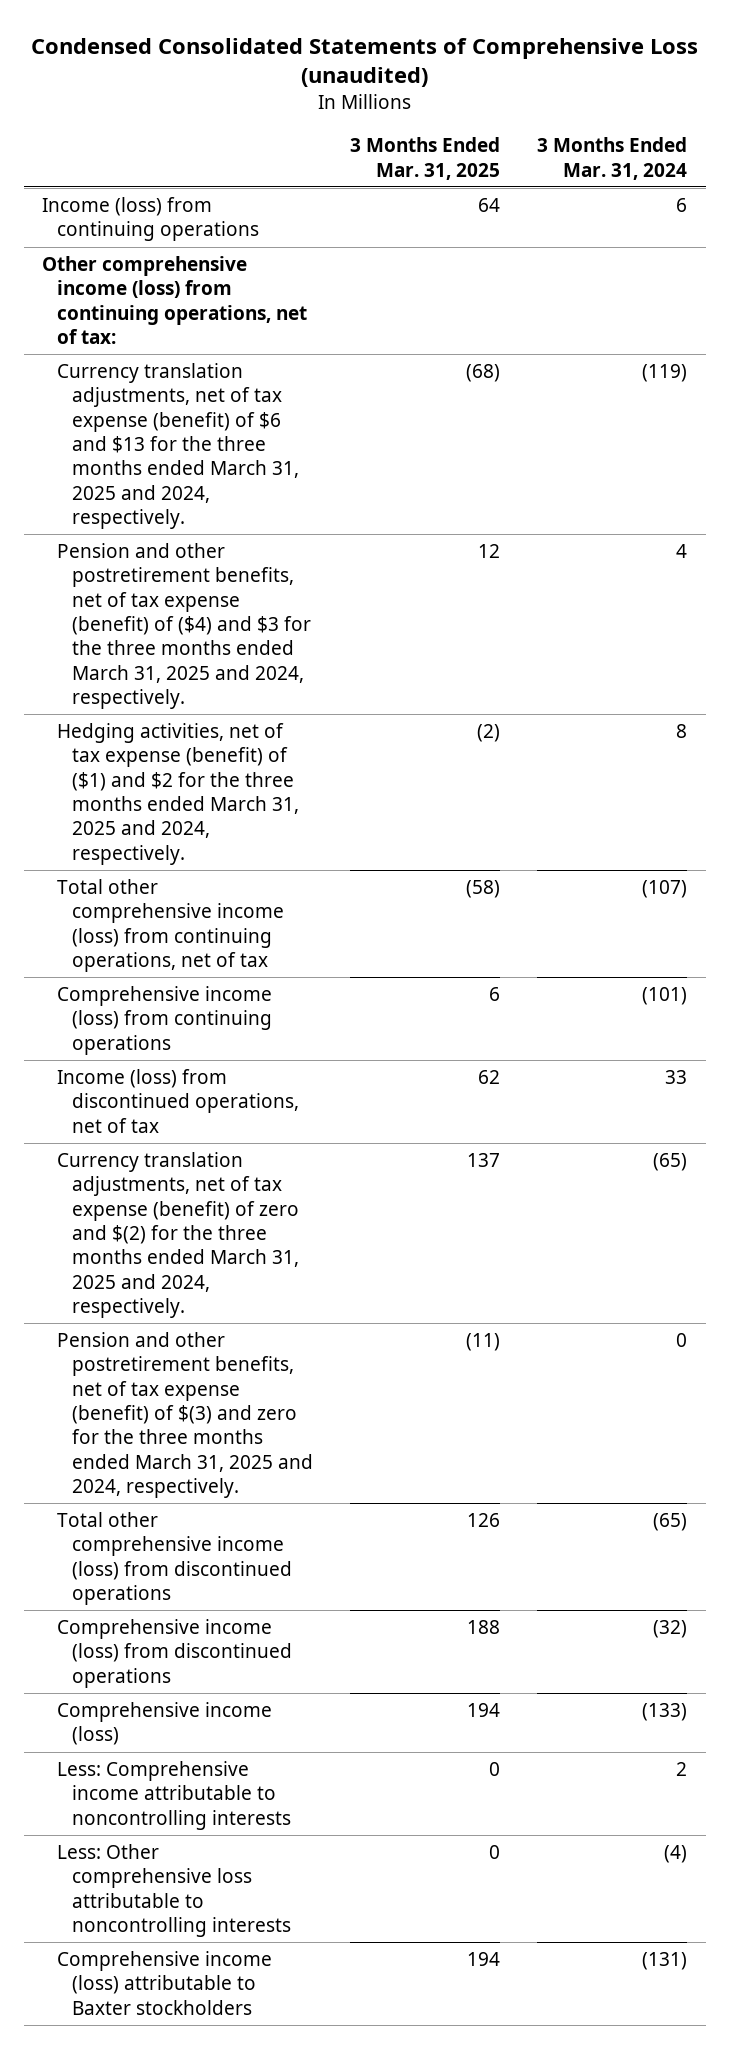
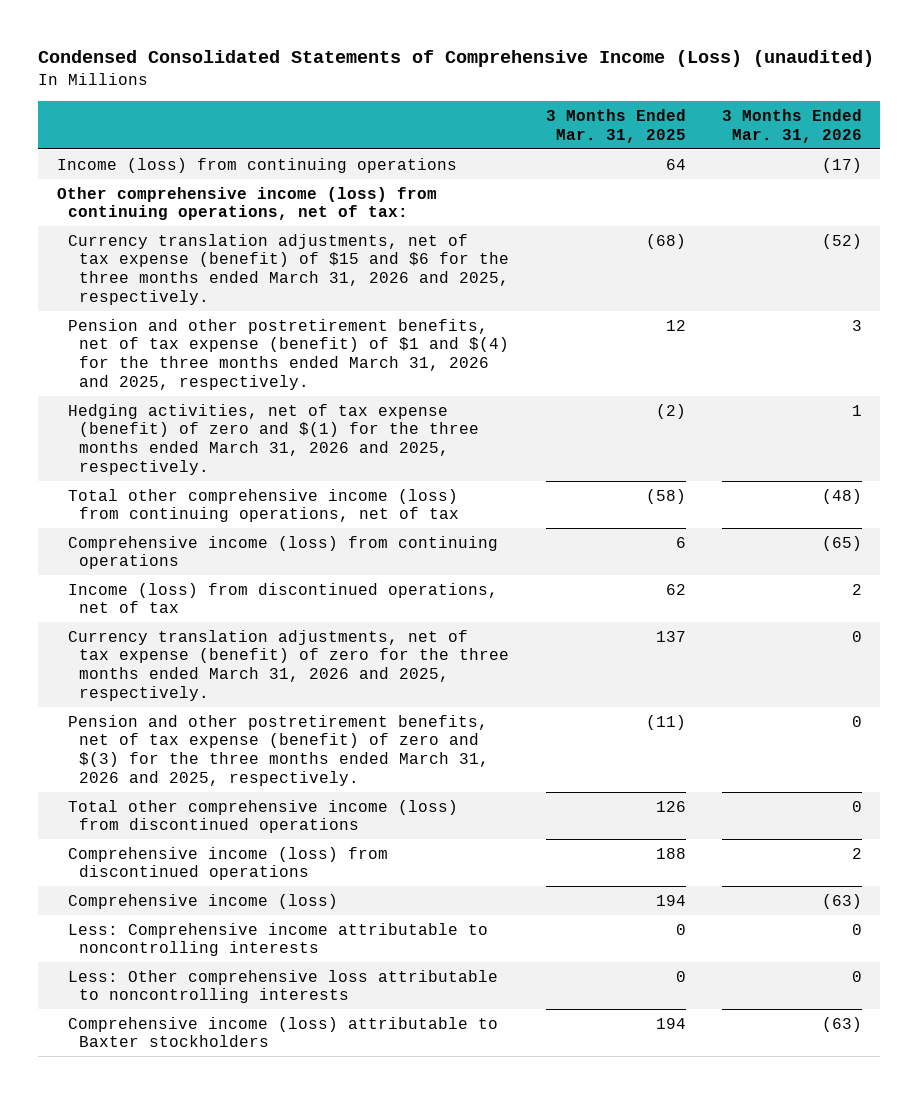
[30,37,698,88] Condensed Consolidated Statements of Comprehensive Loss (unaudited) -> [38,50,875,68] Condensed Consolidated Statements of Comprehensive Income (Loss) (unaudited)
[537,137,688,180] 3 Months Ended Mar. 31, 2024 -> none
none -> [722,108,863,143] 3 Months Ended Mar. 31, 2026
[57,363,300,530] Currency translation adjustments, net of tax expense (benefit) of $6 and $13 for the three months ended March 31, 2025 and 2024, respectively. -> [68,233,510,305] Currency translation adjustments, net of tax expense (benefit) of $15 and $6 for the three months ended March 31, 2026 and 2025, respectively.
[57,543,312,710] Pension and other postretirement benefits, net of tax expense (benefit) of ($4) and $3 for the three months ended March 31, 2025 and 2024, respectively. -> [68,318,510,390] Pension and other postretirement benefits, net of tax expense (benefit) of $1 and $(4) for the three months ended March 31, 2026 and 2025, respectively.
[57,723,300,865] Hedging activities, net of tax expense (benefit) of ($1) and $2 for the three months ended March 31, 2025 and 2024, respectively. -> [68,403,480,475] Hedging activities, net of tax expense (benefit) of zero and $(1) for the three months ended March 31, 2026 and 2025, respectively.
[57,1152,300,1319] Currency translation adjustments, net of tax expense (benefit) of zero and $(2) for the three months ended March 31, 2025 and 2024, respectively. -> [68,629,510,701] Currency translation adjustments, net of tax expense (benefit) of zero for the three months ended March 31, 2026 and 2025, respectively.
[57,1332,314,1499] Pension and other postretirement benefits, net of tax expense (benefit) of $(3) and zero for the three months ended March 31, 2025 and 2024, respectively. -> [68,714,490,786] Pension and other postretirement benefits, net of tax expense (benefit) of zero and $(3) for the three months ended March 31, 2026 and 2025, respectively.

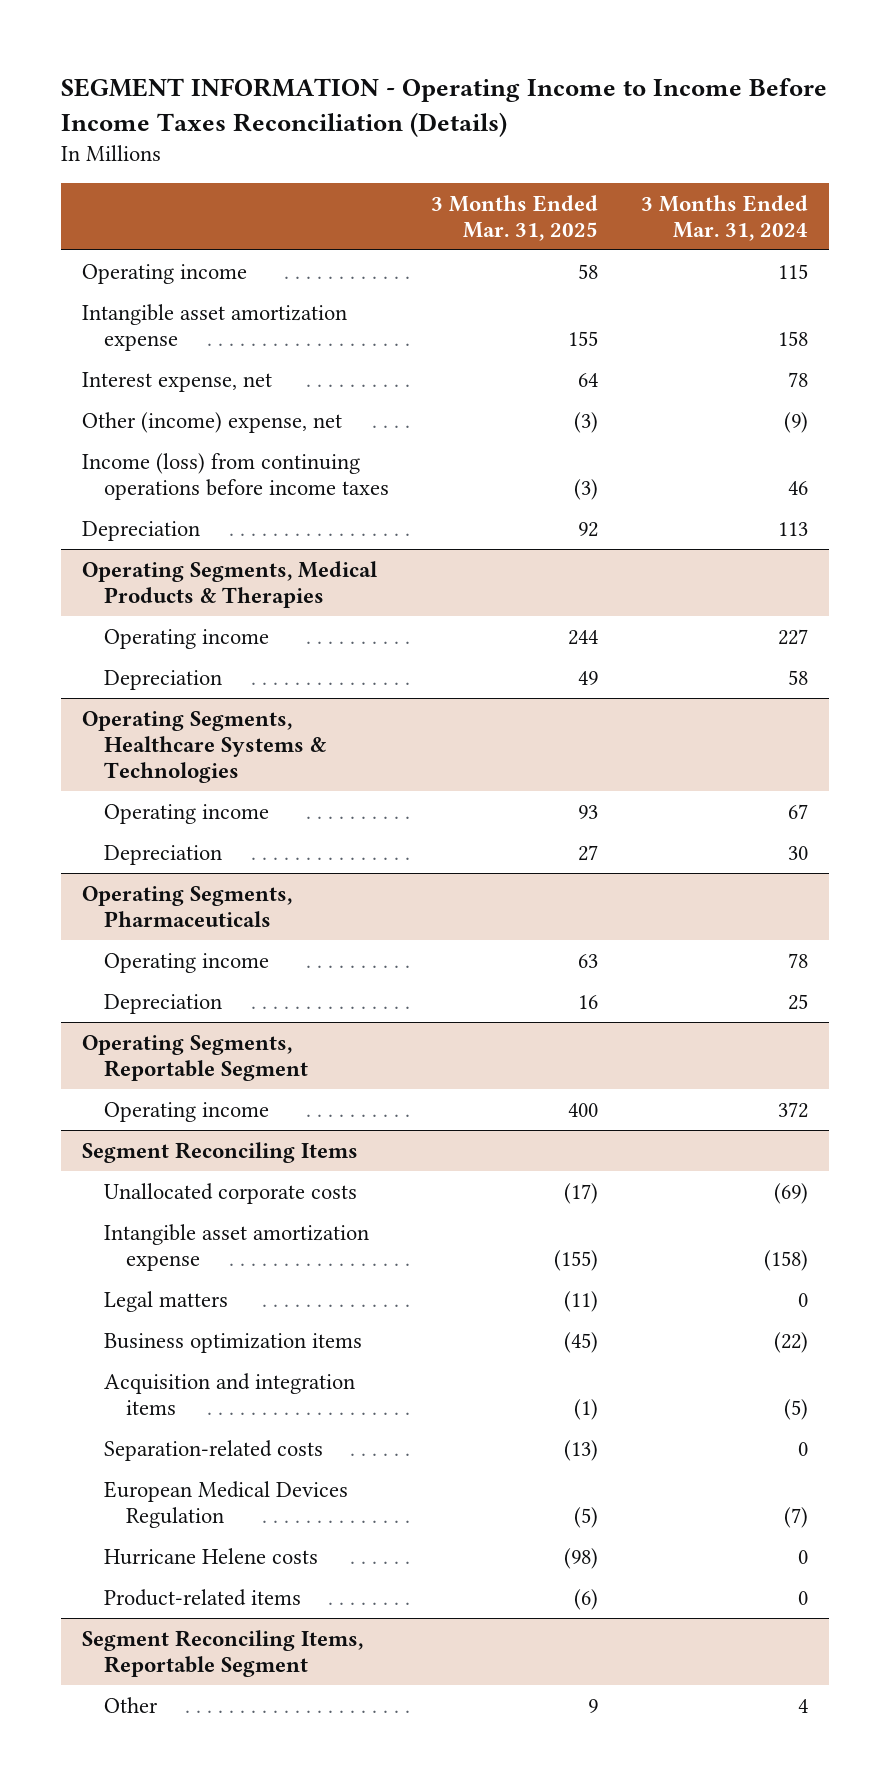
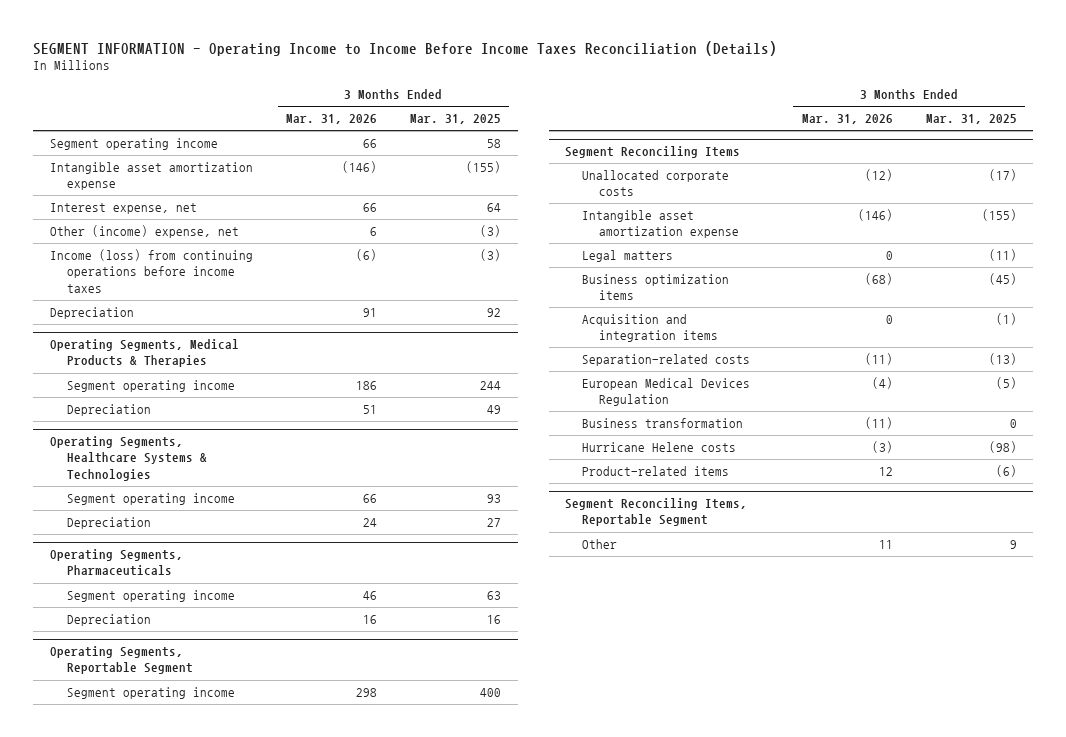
[640,194,808,242] 3 Months Ended Mar. 31, 2024 -> none
none -> [285,114,377,125] Mar. 31, 2026
[81,263,247,284] Operating income -> [49,138,218,151] Segment operating income
[568,330,599,346] 155 -> [465,161,501,174] (155)
[104,628,270,649] Operating income -> [66,380,235,393] Segment operating income
[104,803,270,824] Operating income -> [66,493,235,506] Segment operating income
[104,952,270,973] Operating income -> [66,590,235,603] Segment operating income
[104,1101,270,1122] Operating income -> [66,687,235,700] Segment operating income
none -> [582,418,744,429] Business transformation

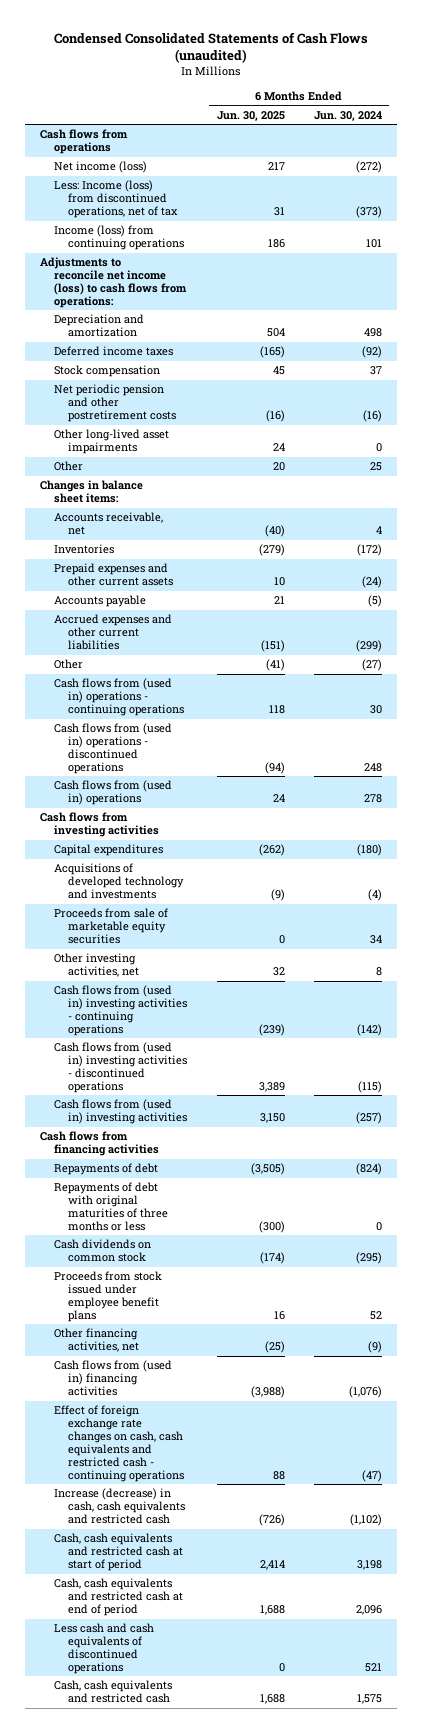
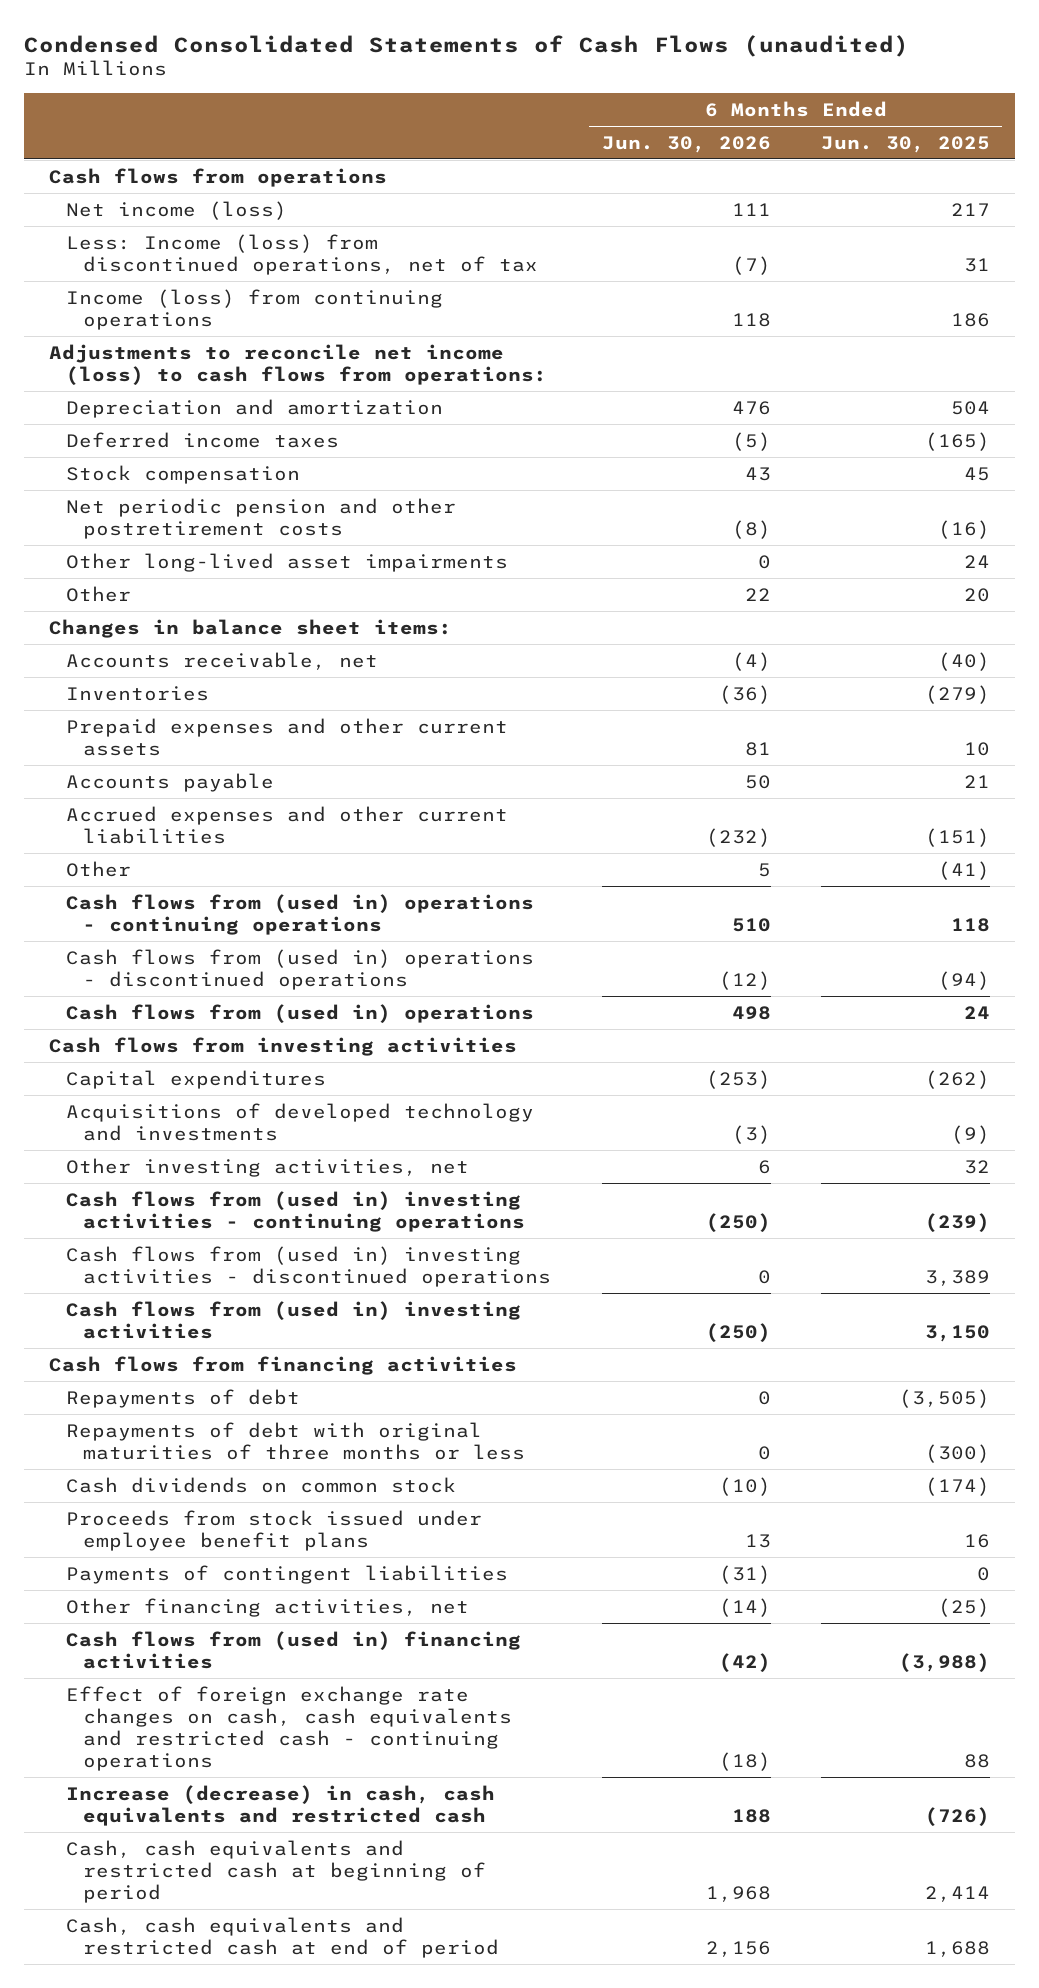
[313,110,382,121] Jun. 30, 2024 -> none
none -> [601,135,771,153] Jun. 30, 2026
[54,908,169,945] Proceeds from sale of marketable equity securities -> none
none -> [66,1564,509,1584] Payments of contingent liabilities
[54,1533,184,1572] Cash, cash equivalents and restricted cash at start of period -> [66,1839,487,1903] Cash, cash equivalents and restricted cash at beginning of period
[54,1623,155,1674] Less cash and cash equivalents of discontinued operations -> none
[54,1680,173,1704] Cash, cash equivalents and restricted cash -> none

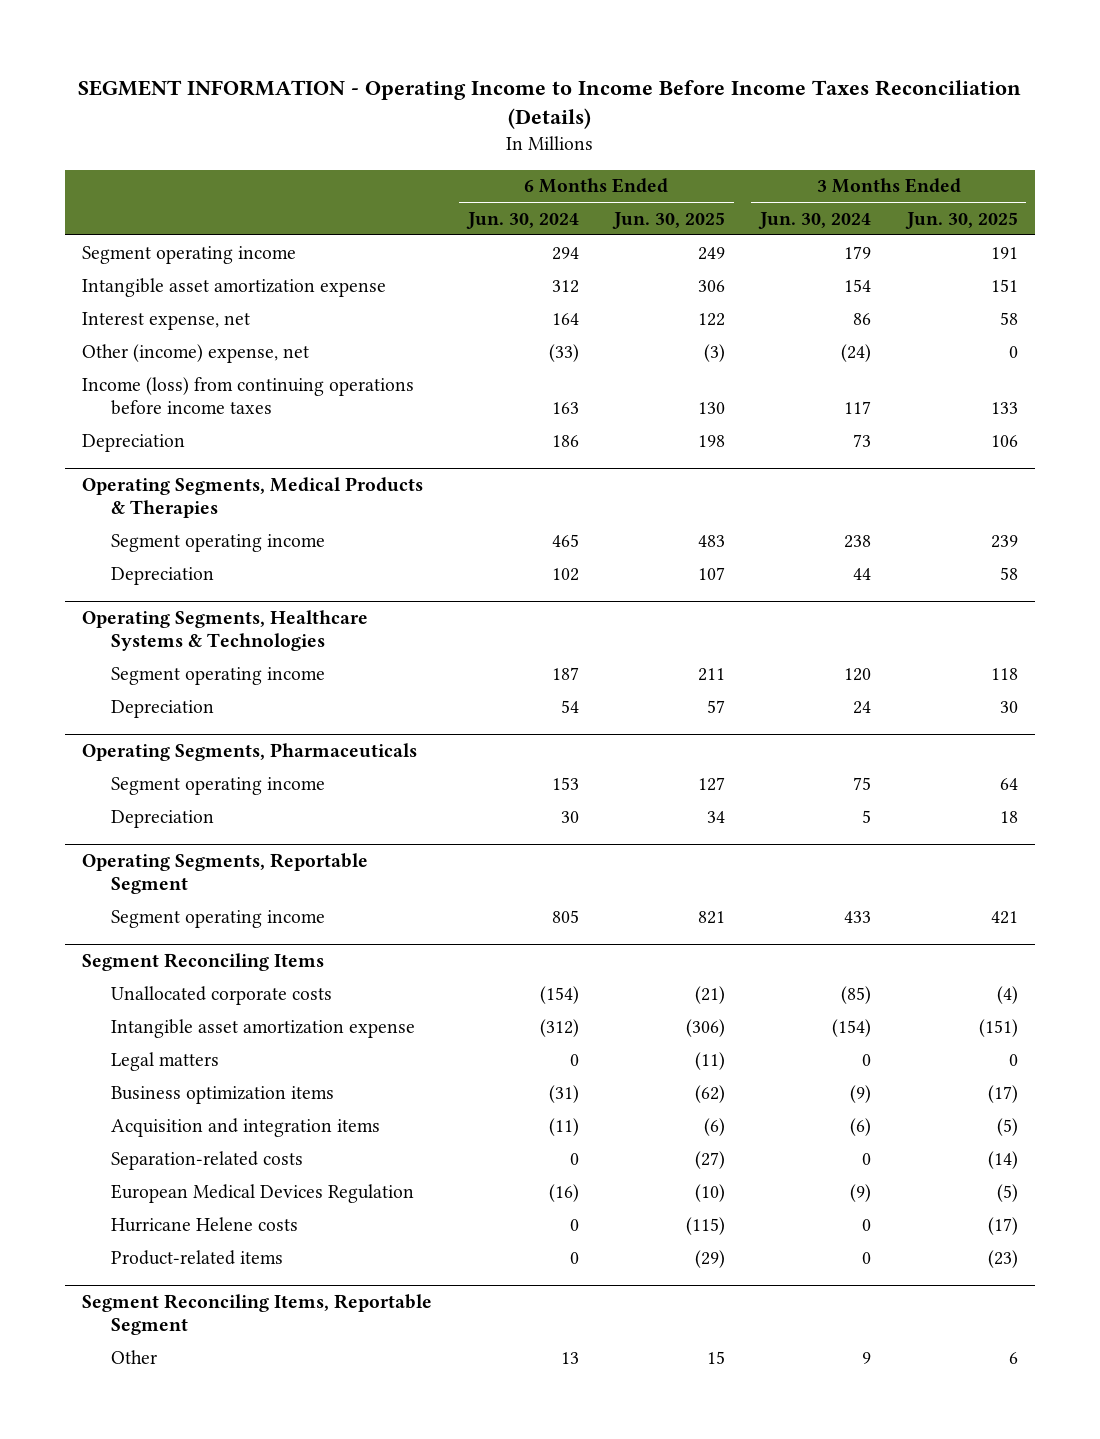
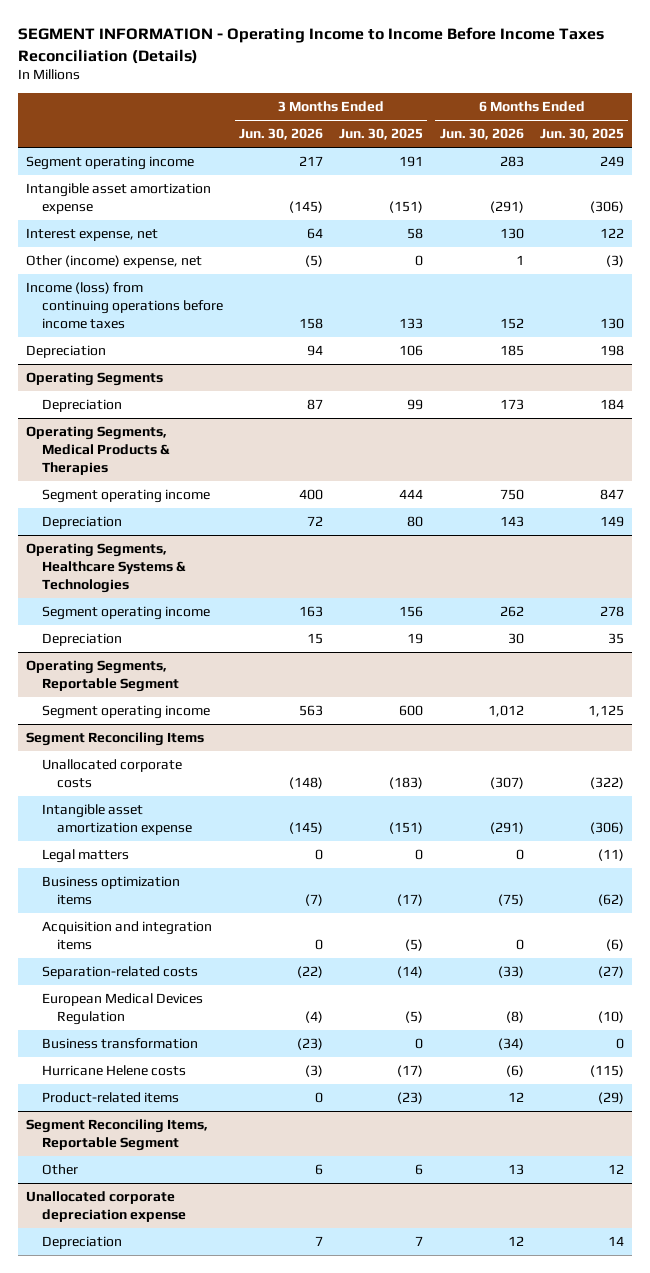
[465,211,579,229] Jun. 30, 2024 -> none
[758,211,872,229] Jun. 30, 2024 -> none
none -> [238,128,323,141] Jun. 30, 2026
none -> [439,128,524,141] Jun. 30, 2026
[697,279,725,292] 306 -> [589,200,624,213] (306)
[990,278,1018,292] 151 -> [389,200,424,213] (151)
none -> [25,372,163,387] Operating Segments
none -> [41,399,122,413] Depreciation
[697,534,725,547] 483 -> [599,489,624,501] 847
[990,534,1018,548] 239 -> [399,489,424,500] 444
[697,566,725,580] 107 -> [599,516,624,528] 149
[999,566,1018,580] 58 -> [407,516,424,528] 80
[82,743,418,762] Operating Segments, Pharmaceuticals -> none
[111,776,326,795] Segment operating income -> none
[111,809,215,828] Depreciation -> none
[697,667,725,681] 211 -> [599,606,624,618] 278
[990,667,1018,680] 118 -> [399,606,424,618] 156
[706,699,725,713] 57 -> [607,633,624,645] 35
[999,700,1018,713] 30 -> [407,633,424,645] 19
[697,910,725,924] 821 -> [587,705,624,718] 1,125
[990,910,1018,924] 421 -> [399,705,424,717] 600
[694,985,725,1004] (21) -> [589,776,624,789] (322)
[996,985,1018,1004] (4) -> [389,776,424,789] (183)
none -> [41,1038,198,1050] Business transformation
[706,1350,725,1364] 15 -> [607,1164,624,1175] 12
none -> [25,1191,186,1222] Unallocated corporate depreciation expense
none -> [41,1236,122,1250] Depreciation

